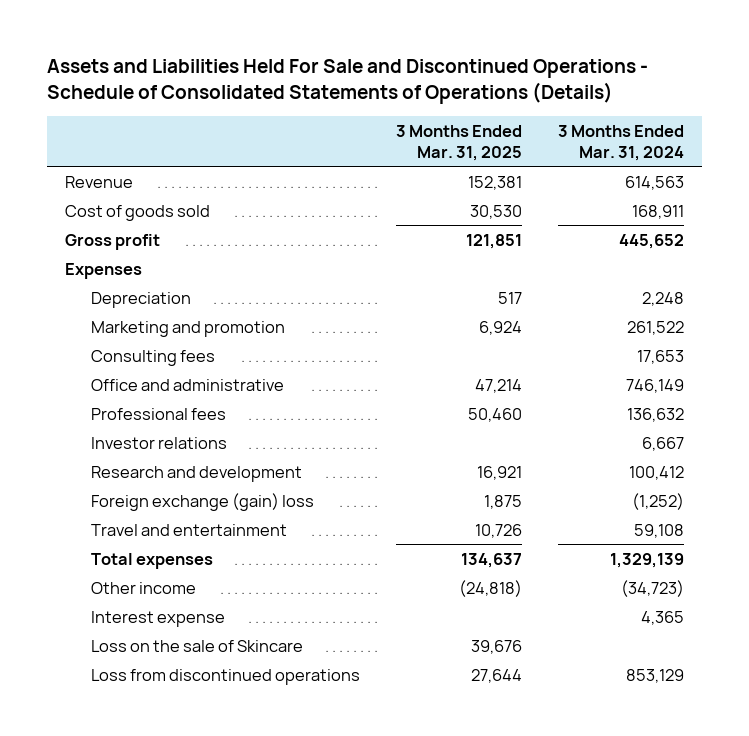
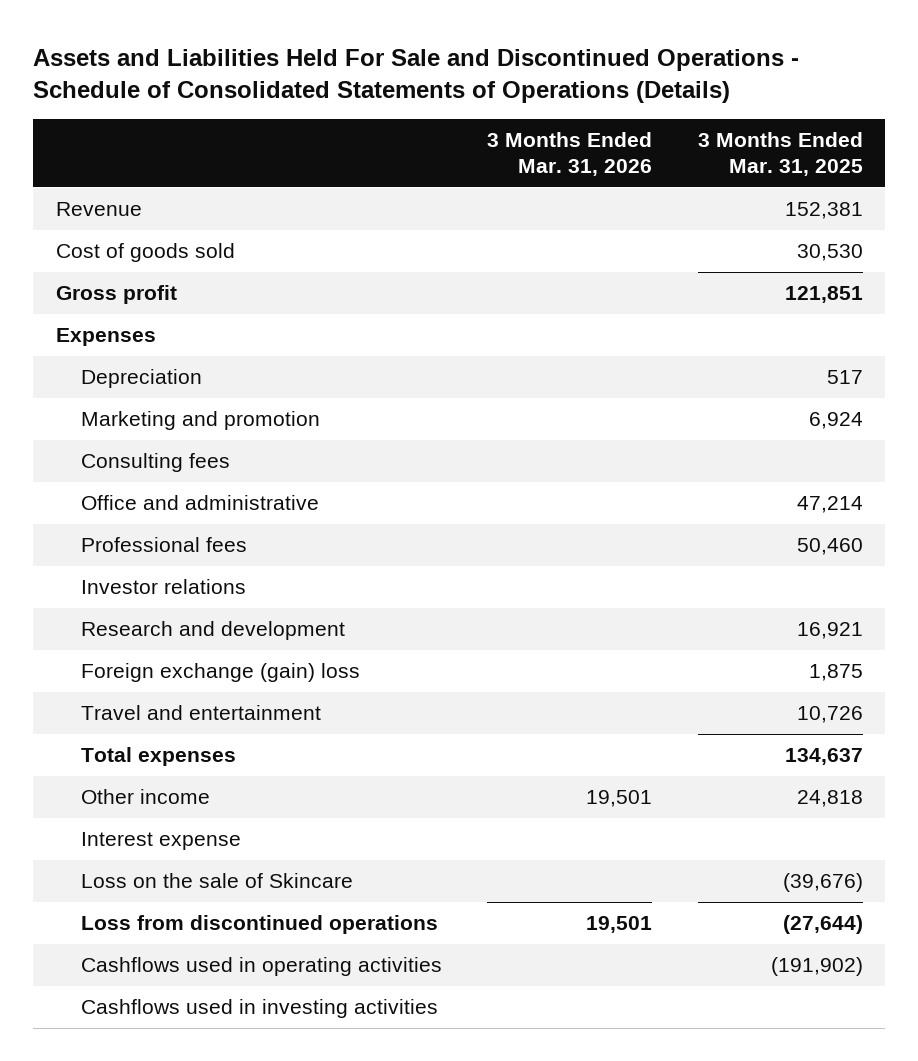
[557,124,684,161] 3 Months Ended Mar. 31, 2024 -> none
none -> [487,132,653,177] 3 Months Ended Mar. 31, 2026
[458,579,522,597] (24,818) -> [796,789,863,807] 24,818
[470,639,522,654] 39,676 -> [782,872,863,892] (39,676)
[470,668,522,683] 27,644 -> [782,914,863,934] (27,644)
none -> [80,956,442,976] Cashflows used in operating activities
none -> [80,998,438,1018] Cashflows used in investing activities

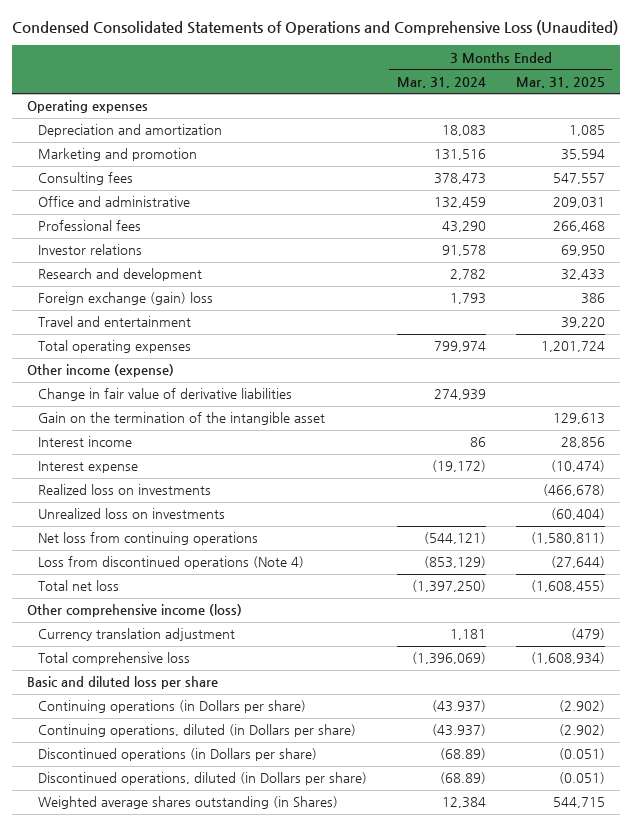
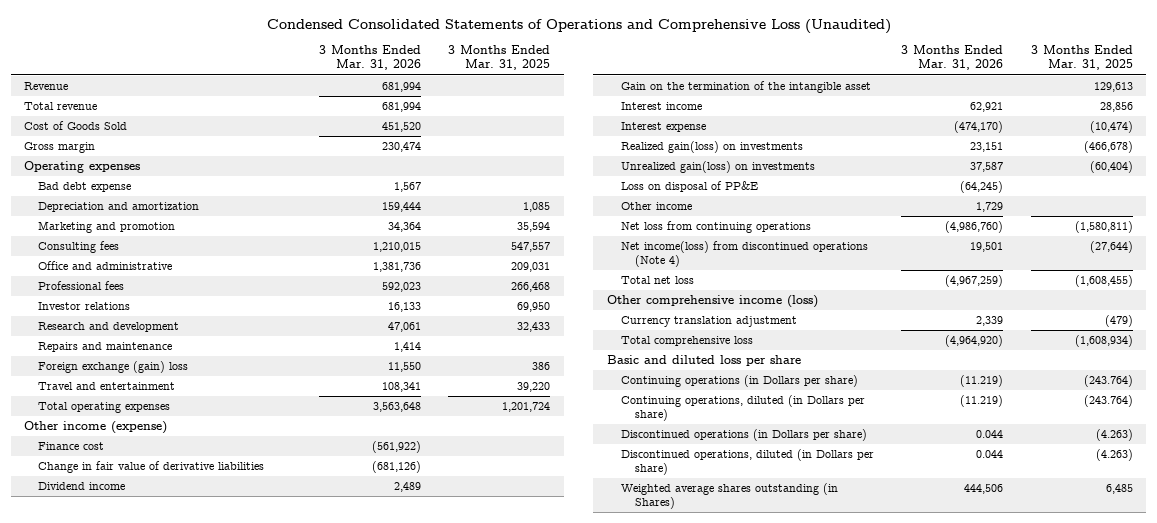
[396,76,486,88] Mar. 31, 2024 -> none
none -> [318,45,421,71] 3 Months Ended Mar. 31, 2026
none -> [24,82,69,91] Revenue
none -> [24,102,98,111] Total revenue
none -> [24,121,128,131] Cost of Goods Sold
none -> [24,142,96,154] Gross margin
none -> [38,182,132,193] Bad debt expense
none -> [38,342,173,353] Repairs and maintenance
none -> [38,442,105,451] Finance cost
none -> [38,482,126,491] Dividend income
[37,484,211,496] Realized loss on investments -> [620,141,803,154] Realized gain(loss) on investments
[37,508,225,520] Unrealized loss on investments -> [620,161,815,174] Unrealized gain(loss) on investments
none -> [620,181,758,193] Loss on disposal of PP&E
none -> [620,202,692,211] Other income
[37,556,304,570] Loss from discontinued operations (Note 4) -> [620,241,868,268] Net income(loss) from discontinued operations (Note 4)
[558,700,605,713] (2.902) -> [1083,375,1133,388] (243.764)
[558,724,605,737] (2.902) -> [1083,395,1133,408] (243.764)
[558,748,605,761] (0.051) -> [1095,429,1133,442] (4.263)
[558,772,605,785] (0.051) -> [1095,449,1133,462] (4.263)
[552,797,605,809] 544,715 -> [1105,484,1133,495] 6,485

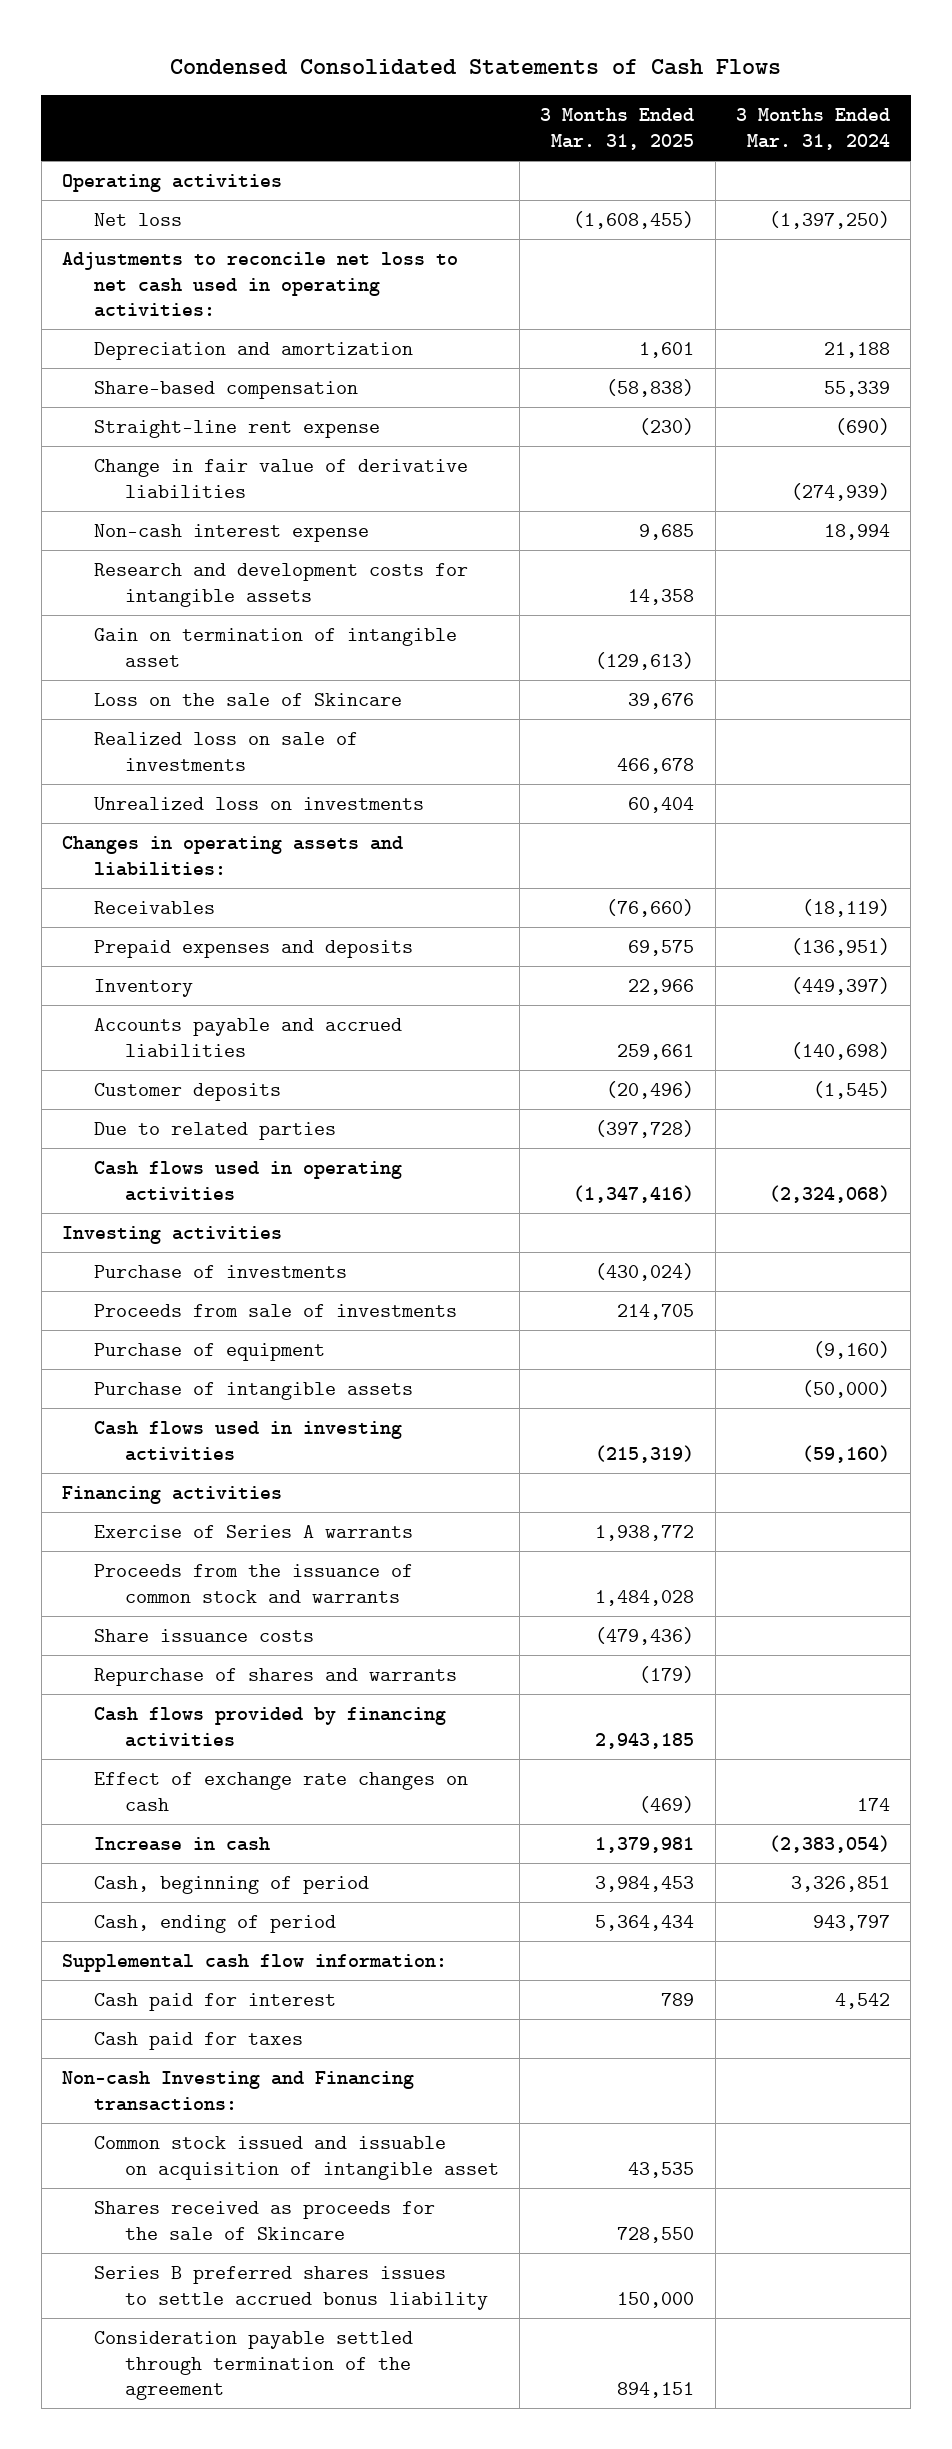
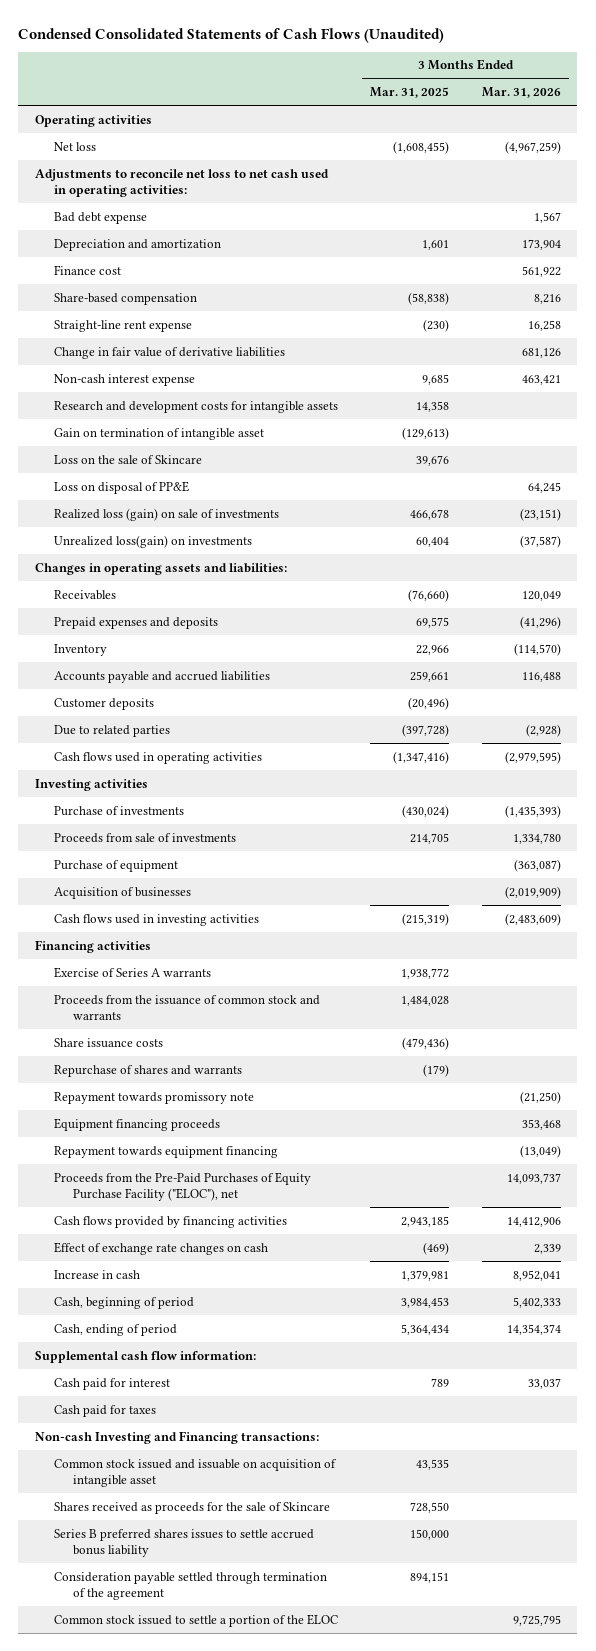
[170,59,782,76] Condensed Consolidated Statements of Cash Flows -> [18,27,445,43] Condensed Consolidated Statements of Cash Flows (Unaudited)
[735,108,890,150] 3 Months Ended Mar. 31, 2024 -> none
none -> [482,87,562,99] Mar. 31, 2026
none -> [53,211,147,224] Bad debt expense
none -> [53,264,121,275] Finance cost
none -> [53,480,189,494] Loss on disposal of PP&E
[93,731,358,771] Realized loss on sale of investments -> [53,507,279,521] Realized loss (gain) on sale of investments
[93,796,424,810] Unrealized loss on investments -> [53,534,252,548] Unrealized loss(gain) on investments
[93,1381,413,1400] Purchase of intangible assets -> none
none -> [53,886,191,899] Acquisition of businesses
none -> [53,1091,254,1104] Repayment towards promissory note
none -> [53,1117,220,1131] Equipment financing proceeds
none -> [53,1145,278,1158] Repayment towards equipment financing
none -> [53,1171,311,1202] Proceeds from the Pre-Paid Purchases of Equity Purchase Facility ("ELOC"), net
none -> [53,1613,338,1627] Common stock issued to settle a portion of the ELOC

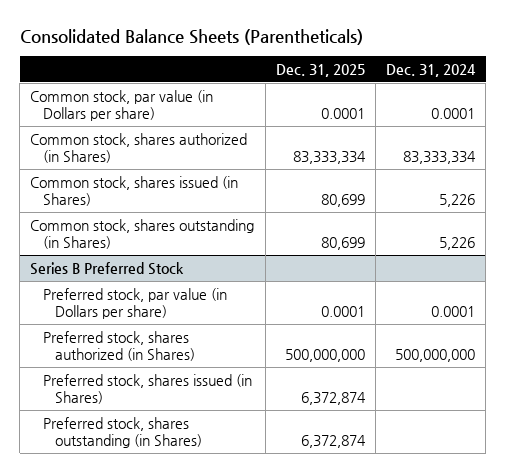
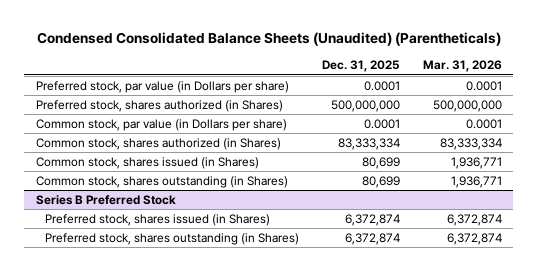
[19,28,363,45] Consolidated Balance Sheets (Parentheticals) -> [36,32,501,47] Condensed Consolidated Balance Sheets (Unaudited) (Parentheticals)
[386,63,477,77] Dec. 31, 2024 -> none
none -> [422,60,502,73] Mar. 31, 2026
none -> [35,80,289,93] Preferred stock, par value (in Dollars per share)
none -> [35,99,283,112] Preferred stock, shares authorized (in Shares)
[42,287,227,319] Preferred stock, par value (in Dollars per share) -> none
[42,330,196,361] Preferred stock, shares authorized (in Shares) -> none

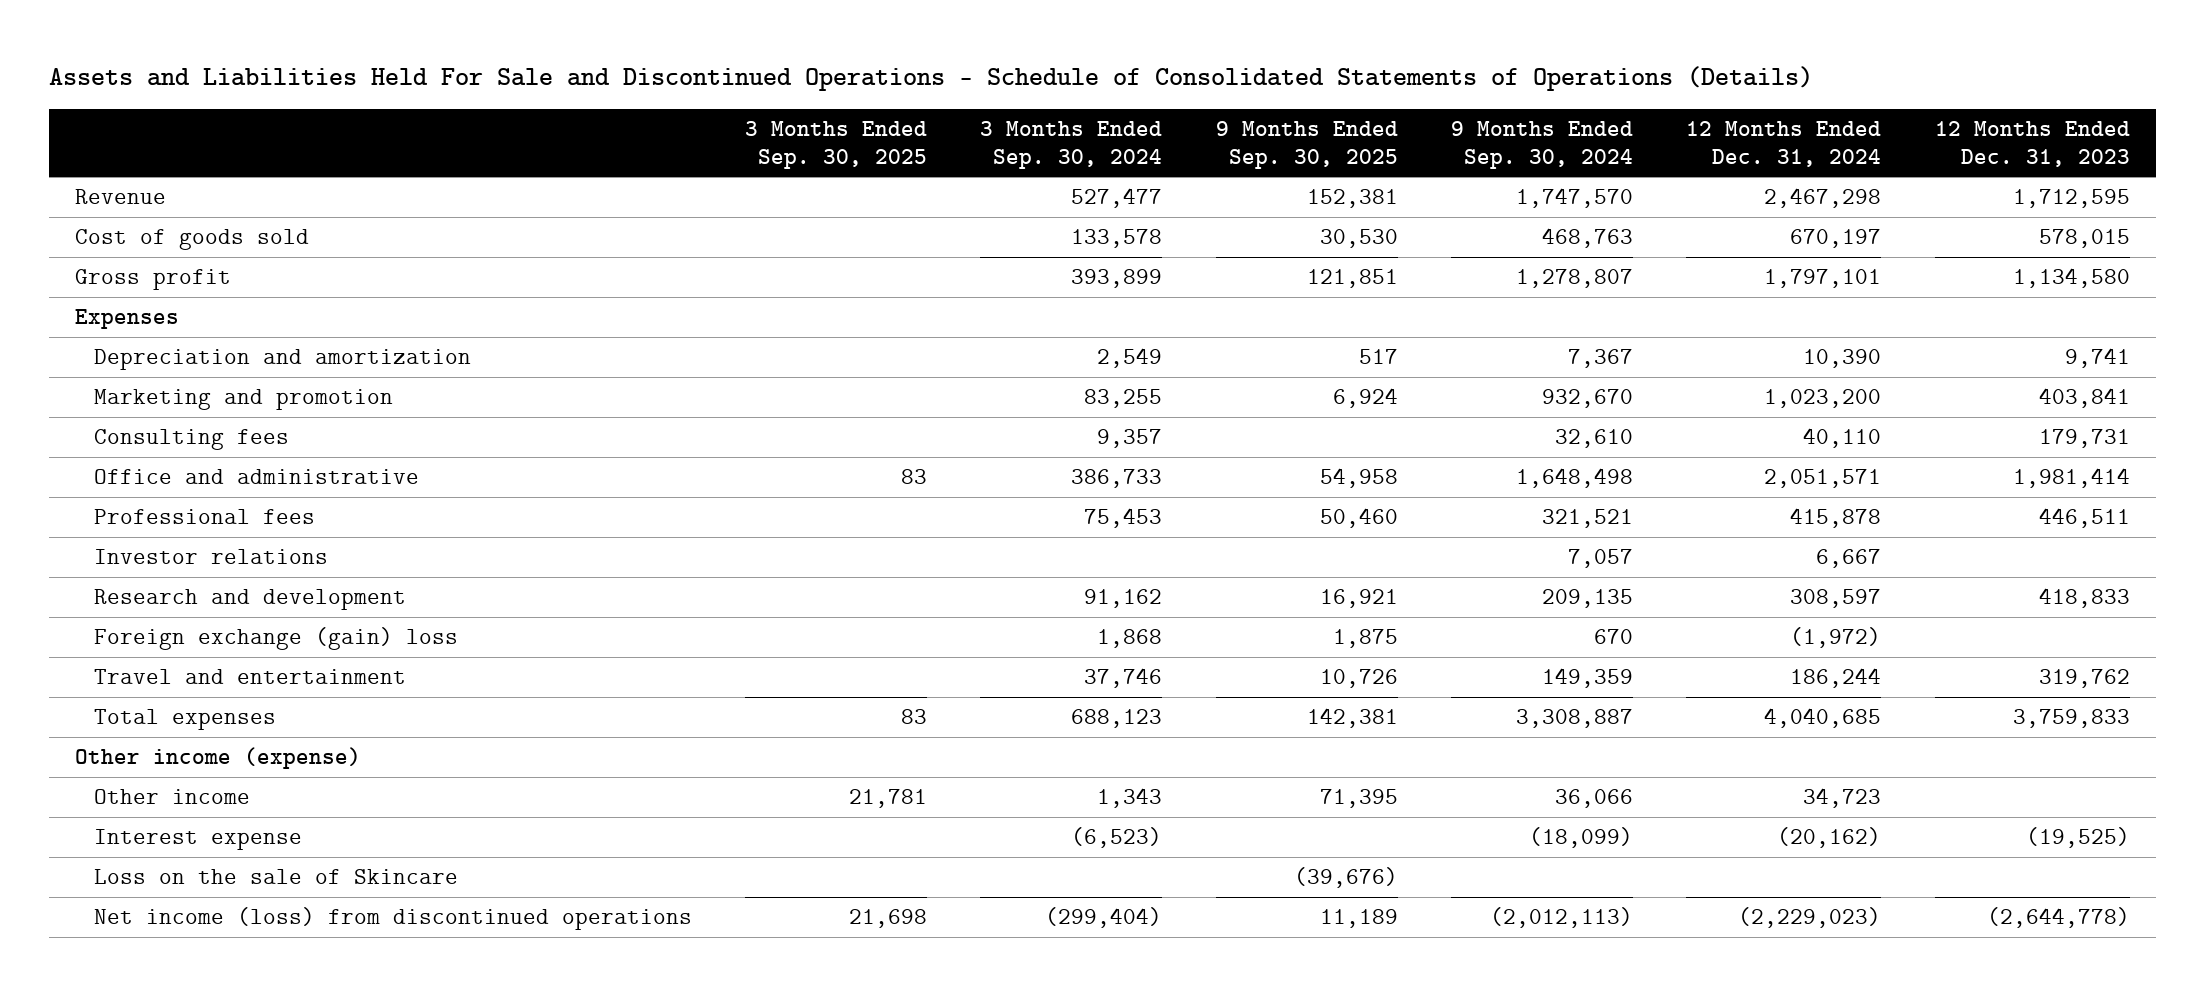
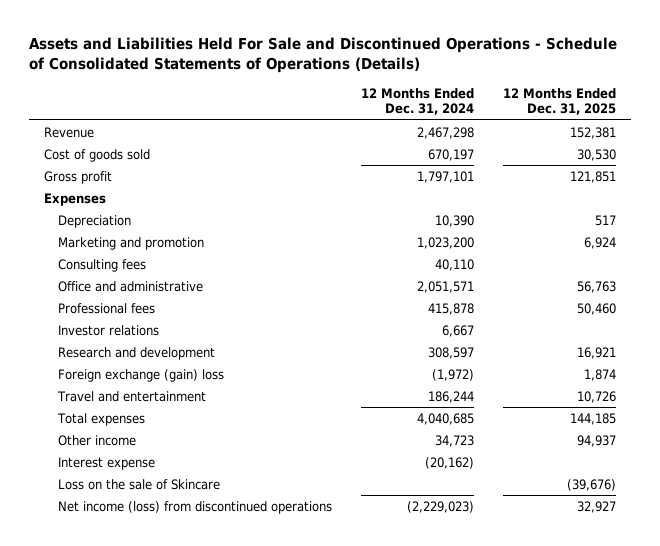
[745,121,928,169] 3 Months Ended Sep. 30, 2025 -> none
[980,121,1163,169] 3 Months Ended Sep. 30, 2024 -> none
[1215,121,1398,169] 9 Months Ended Sep. 30, 2025 -> none
[1451,121,1634,169] 9 Months Ended Sep. 30, 2024 -> none
[1934,121,2130,167] 12 Months Ended Dec. 31, 2023 -> none
none -> [503,87,617,116] 12 Months Ended Dec. 31, 2025
[93,349,471,371] Depreciation and amortization -> [58,214,132,228] Depreciation
[75,747,362,770] Other income (expense) -> none

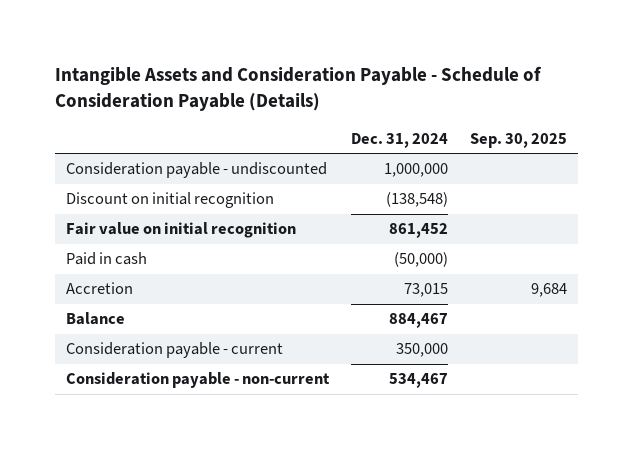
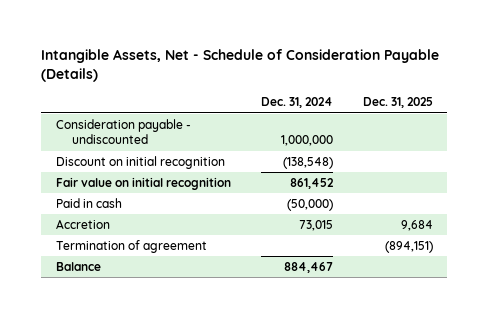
[55,66,543,112] Intangible Assets and Consideration Payable - Schedule of Consideration Payable (Details) -> [41,49,440,82] Intangible Assets, Net - Schedule of Consideration Payable (Details)
[470,132,568,148] Sep. 30, 2025 -> none
none -> [362,97,433,109] Dec. 31, 2025
none -> [55,240,207,254] Termination of agreement
[66,342,284,359] Consideration payable - current -> none
[66,372,331,389] Consideration payable - non-current -> none

